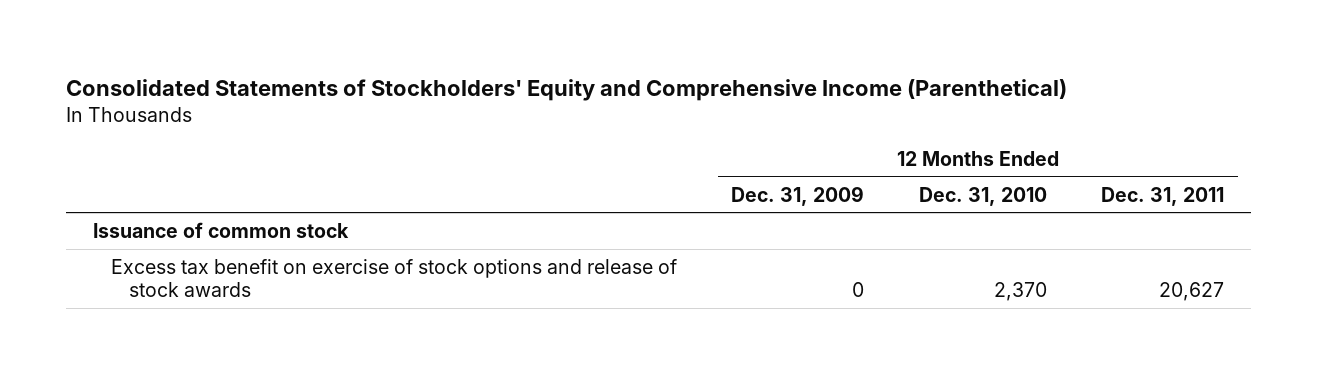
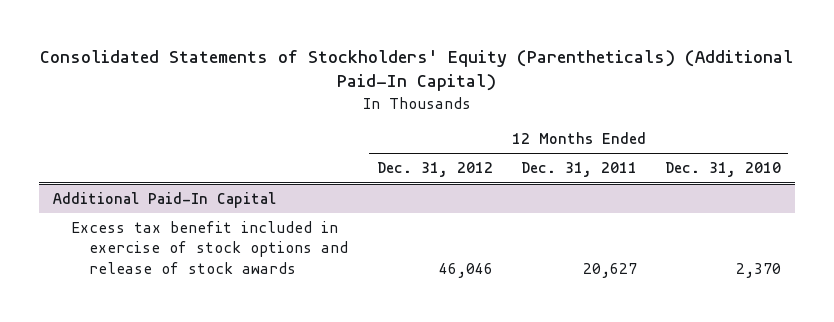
[65,78,1067,101] Consolidated Statements of Stockholders' Equity and Comprehensive Income (Parenthetical) -> [40,49,794,92] Consolidated Statements of Stockholders' Equity (Parentheticals) (Additional Paid-In Capital)
[731,185,865,206] Dec. 31, 2009 -> none
none -> [376,162,493,178] Dec. 31, 2012
[93,221,350,238] Issuance of common stock -> none
none -> [52,192,276,209] Additional Paid-In Capital
[111,258,678,298] Excess tax benefit on exercise of stock options and release of stock awards -> [70,221,349,274] Excess tax benefit included in exercise of stock options and release of stock awards

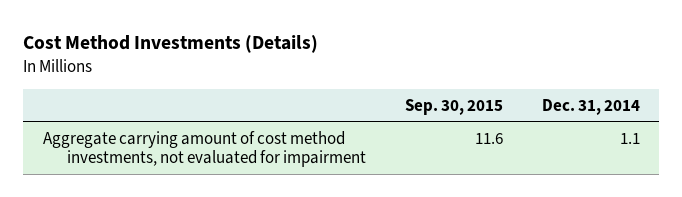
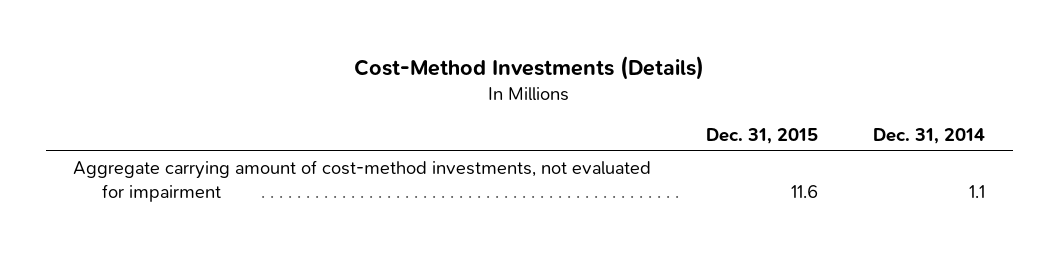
[23,35,319,54] Cost Method Investments (Details) -> [354,55,705,80] Cost-Method Investments (Details)
[405,98,504,115] Sep. 30, 2015 -> none
none -> [706,128,819,145] Dec. 31, 2015
[42,130,367,168] Aggregate carrying amount of cost method investments, not evaluated for impairment -> [73,160,652,203] Aggregate carrying amount of cost-method investments, not evaluated for impairment

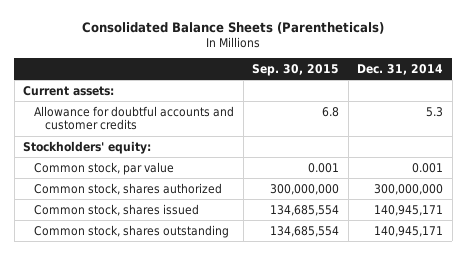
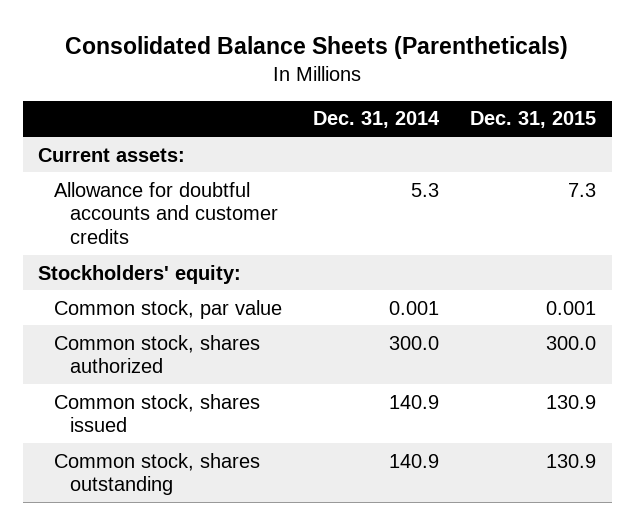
[252,64,340,77] Sep. 30, 2015 -> none
none -> [470,111,597,129] Dec. 31, 2015
[374,183,444,195] 300,000,000 -> [389,335,440,350] 300.0
[374,204,444,216] 140,945,171 -> [389,394,440,409] 140.9
[374,225,444,237] 140,945,171 -> [389,453,440,468] 140.9

